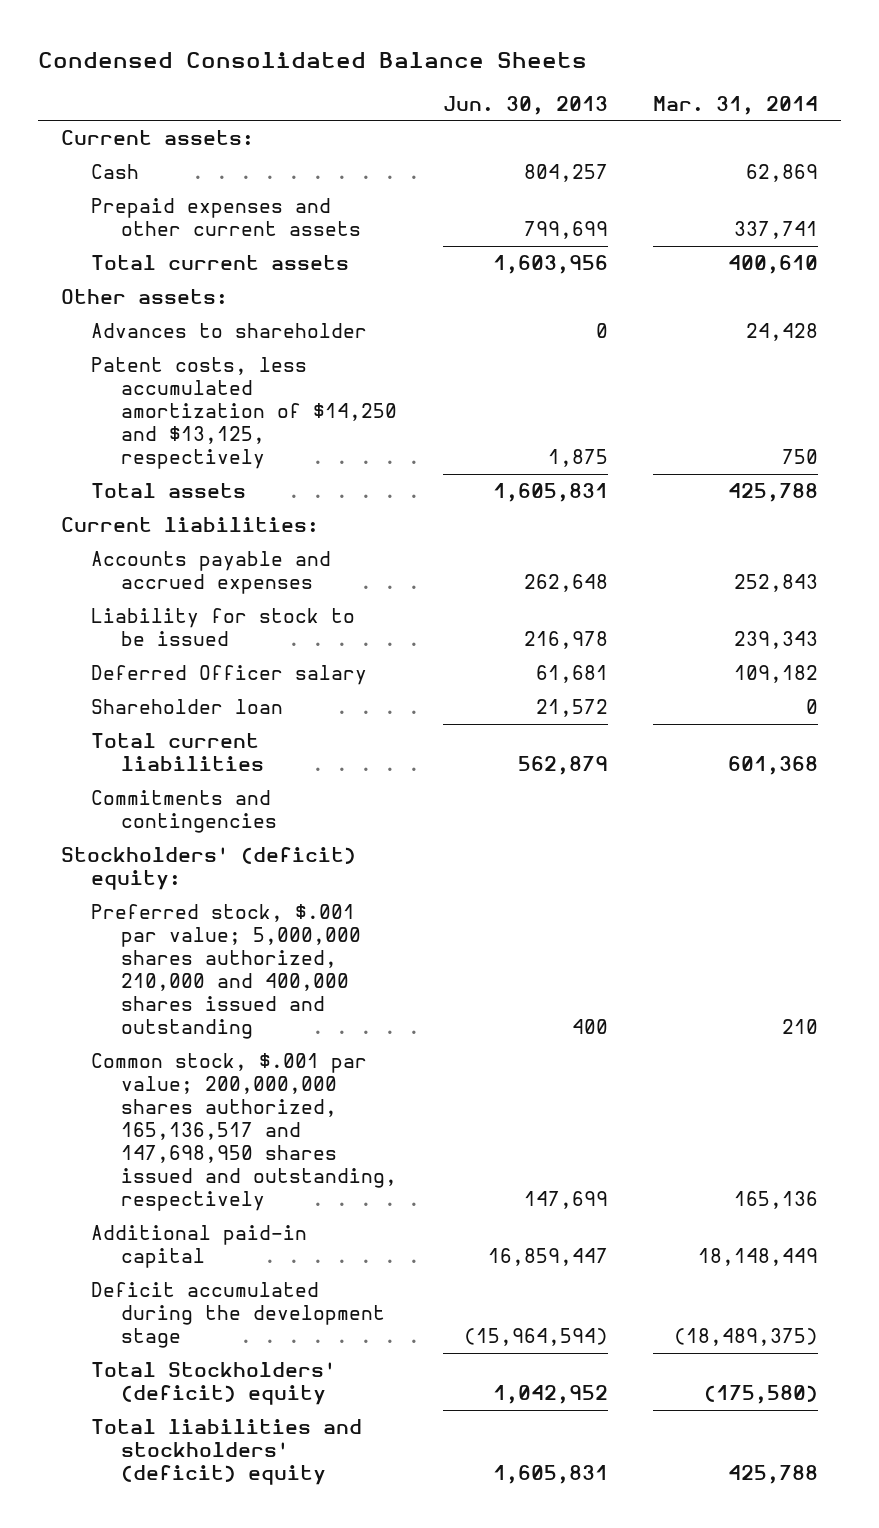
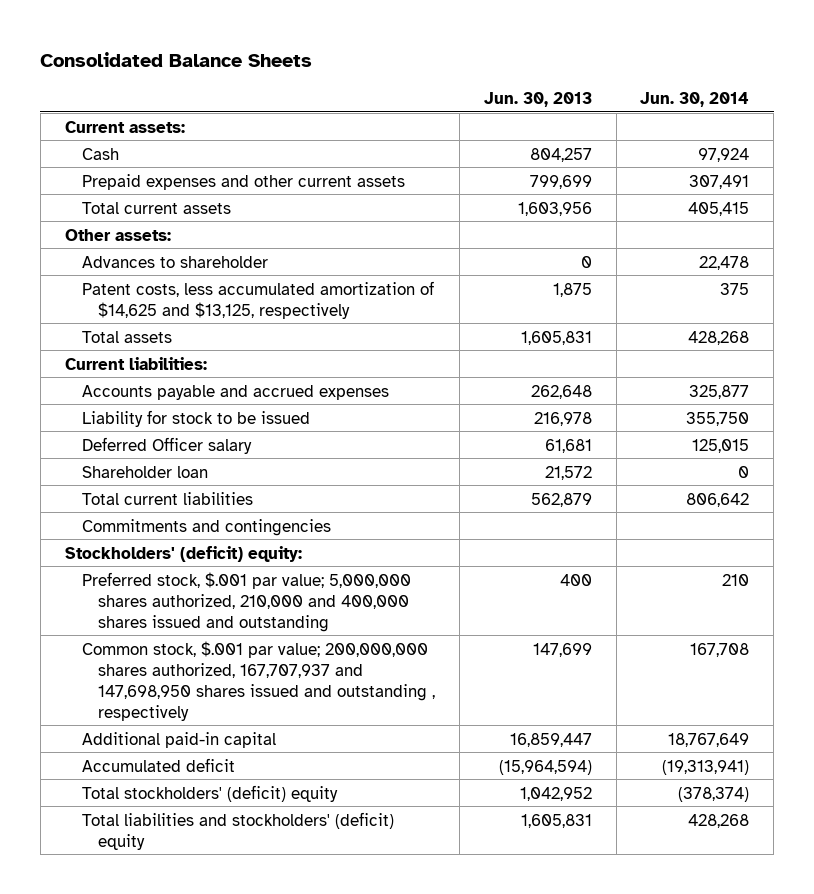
[38,51,588,68] Condensed Consolidated Balance Sheets -> [40,52,313,68] Consolidated Balance Sheets
[653,95,819,115] Mar. 31, 2014 -> none
none -> [640,91,750,107] Jun. 30, 2014
[91,357,397,470] Patent costs, less accumulated amortization of $14,250 and $13,125, respectively -> [81,280,434,319] Patent costs, less accumulated amortization of $14,625 and $13,125, respectively
[91,1053,397,1212] Common stock, $.001 par value; 200,000,000 shares authorized, 165,136,517 and 147,698,950 shares issued and outstanding, respectively -> [81,640,436,721] Common stock, $.001 par value; 200,000,000 shares authorized, 167,707,937 and 147,698,950 shares issued and outstanding , respectively
[91,1282,385,1349] Deficit accumulated during the development stage -> [81,757,235,772] Accumulated deficit
[91,1362,337,1406] Total Stockholders' (deficit) equity -> [81,784,338,802] Total stockholders' (deficit) equity

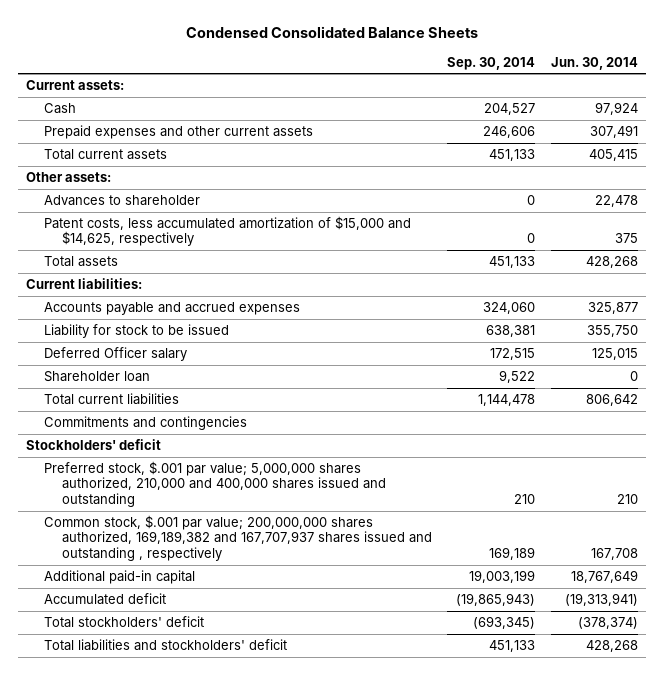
[40,52,313,68] Consolidated Balance Sheets -> [185,25,478,38] Condensed Consolidated Balance Sheets
[483,91,592,107] Jun. 30, 2013 -> none
none -> [447,56,536,70] Sep. 30, 2014
[81,280,434,319] Patent costs, less accumulated amortization of $14,625 and $13,125, respectively -> [43,216,411,247] Patent costs, less accumulated amortization of $15,000 and $14,625, respectively
[64,545,302,562] Stockholders' (deficit) equity: -> [25,439,161,451] Stockholders' deficit
[81,640,436,721] Common stock, $.001 par value; 200,000,000 shares authorized, 167,707,937 and 147,698,950 shares issued and outstanding , respectively -> [43,515,433,561] Common stock, $.001 par value; 200,000,000 shares authorized, 169,189,382 and 167,707,937 shares issued and outstanding , respectively
[81,784,338,802] Total stockholders' (deficit) equity -> [43,616,204,629] Total stockholders' deficit
[81,811,394,850] Total liabilities and stockholders' (deficit) equity -> [43,639,287,652] Total liabilities and stockholders' deficit

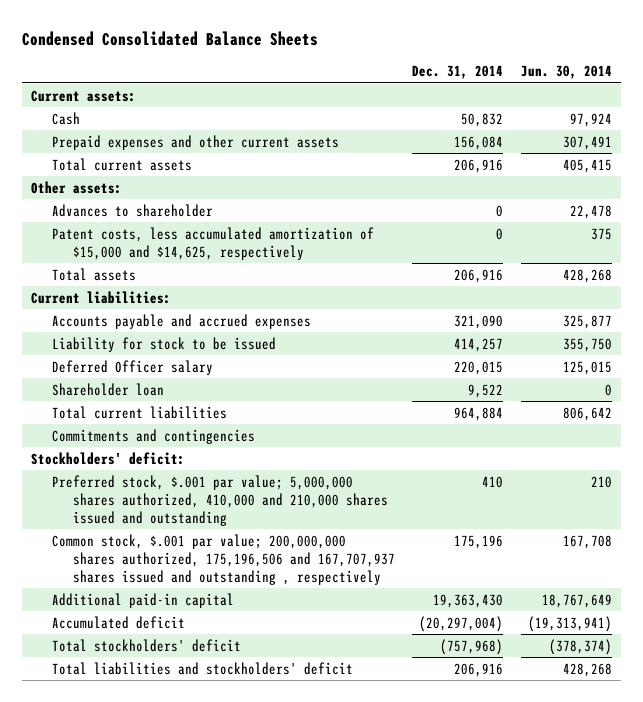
[447,56,536,70] Sep. 30, 2014 -> none
none -> [412,65,504,80] Dec. 31, 2014
[25,439,161,451] Stockholders' deficit -> [31,451,186,465] Stockholders' deficit:
[43,461,387,507] Preferred stock, $.001 par value; 5,000,000 shares authorized, 210,000 and 400,000 shares issued and outstanding -> [51,474,388,526] Preferred stock, $.001 par value; 5,000,000 shares authorized, 410,000 and 210,000 shares issued and outstanding
[43,515,433,561] Common stock, $.001 par value; 200,000,000 shares authorized, 169,189,382 and 167,707,937 shares issued and outstanding , respectively -> [51,533,395,585] Common stock, $.001 par value; 200,000,000 shares authorized, 175,196,506 and 167,707,937 shares issued and outstanding , respectively

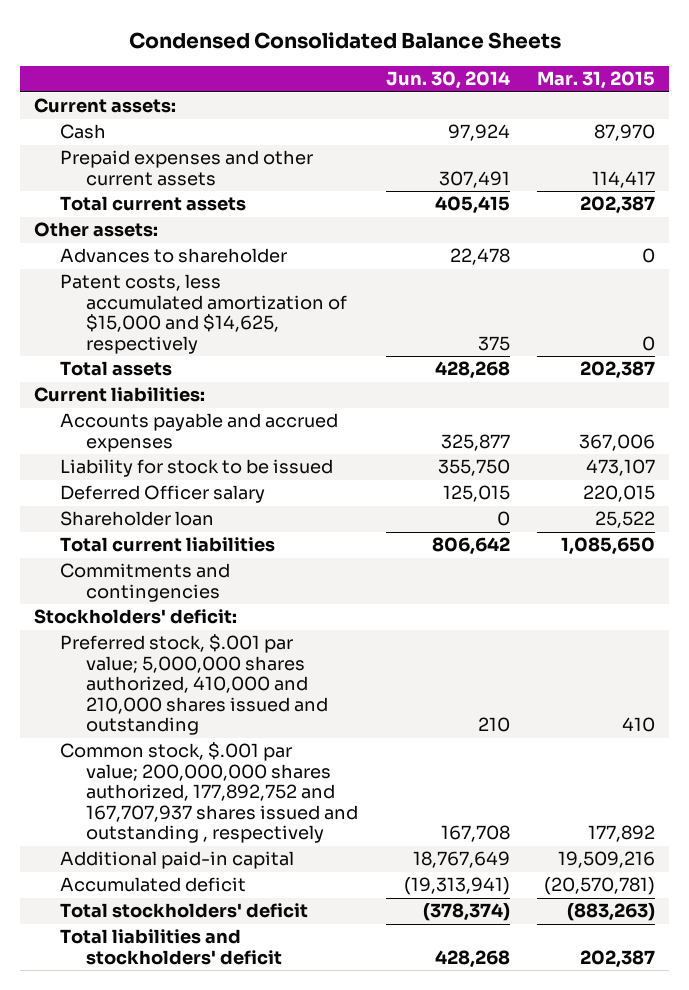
[412,65,504,80] Dec. 31, 2014 -> none
none -> [537,71,656,90] Mar. 31, 2015
[51,533,395,585] Common stock, $.001 par value; 200,000,000 shares authorized, 175,196,506 and 167,707,937 shares issued and outstanding , respectively -> [60,742,359,844] Common stock, $.001 par value; 200,000,000 shares authorized, 177,892,752 and 167,707,937 shares issued and outstanding , respectively

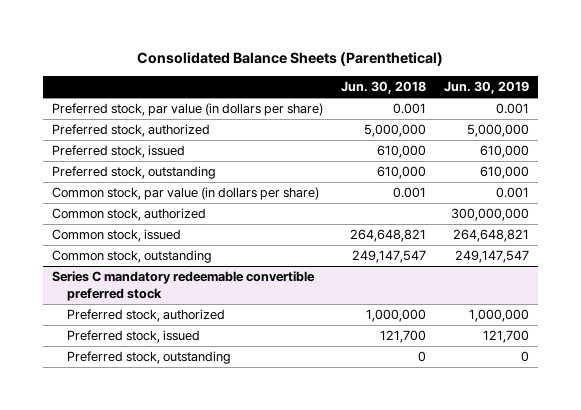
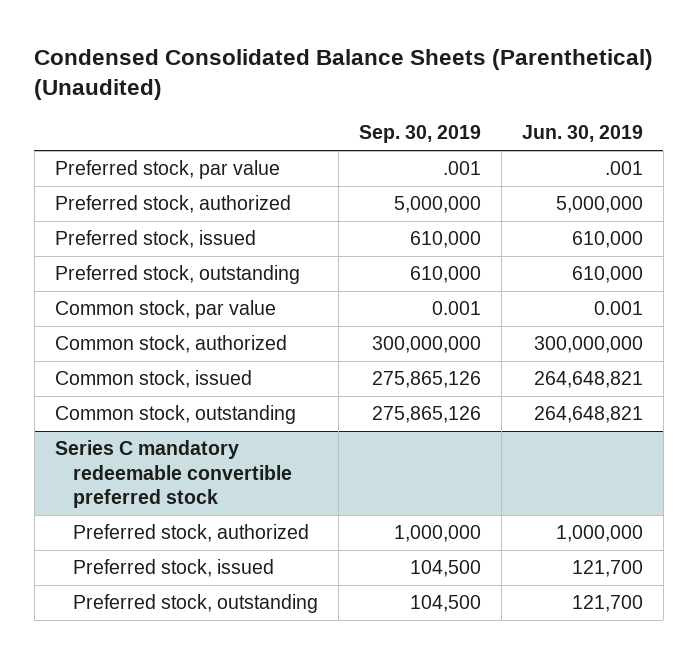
[137,52,444,67] Consolidated Balance Sheets (Parenthetical) -> [34,48,654,101] Condensed Consolidated Balance Sheets (Parenthetical) (Unaudited)
[340,81,426,95] Jun. 30, 2018 -> none
none -> [358,125,481,144] Sep. 30, 2019
[52,103,324,117] Preferred stock, par value (in dollars per share) -> [54,160,280,180] Preferred stock, par value
[495,103,529,115] 0.001 -> [604,161,643,176] .001
[52,187,320,201] Common stock, par value (in dollars per share) -> [54,300,276,320] Common stock, par value
[454,250,529,264] 249,147,547 -> [533,406,643,424] 264,648,821
[520,351,529,363] 0 -> [571,595,643,613] 121,700

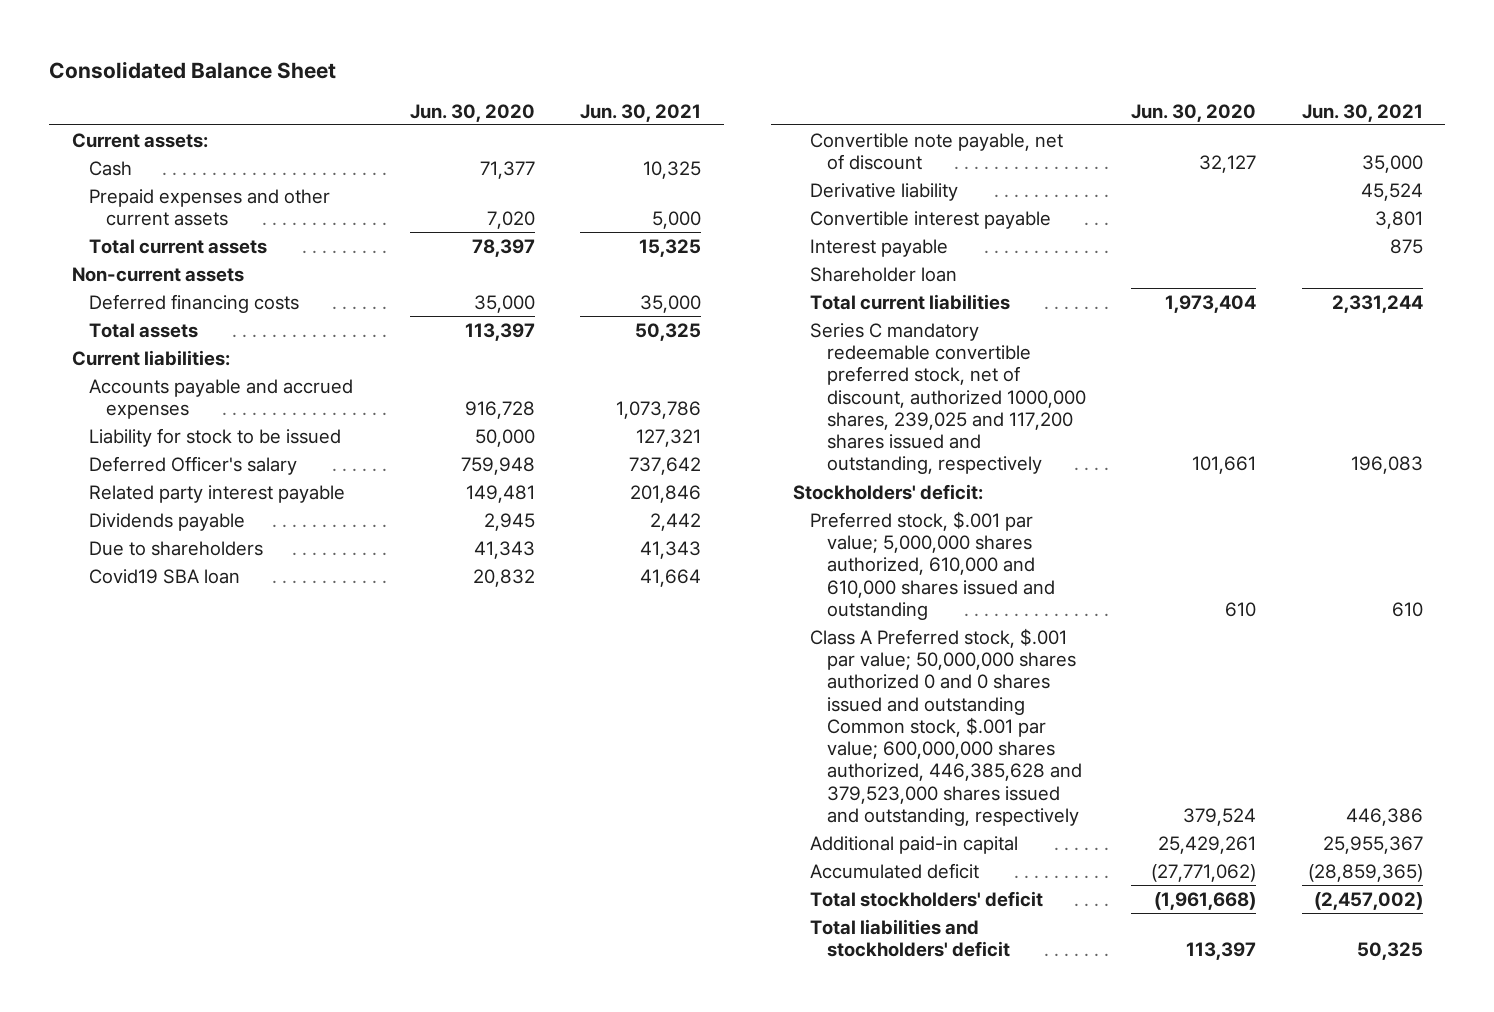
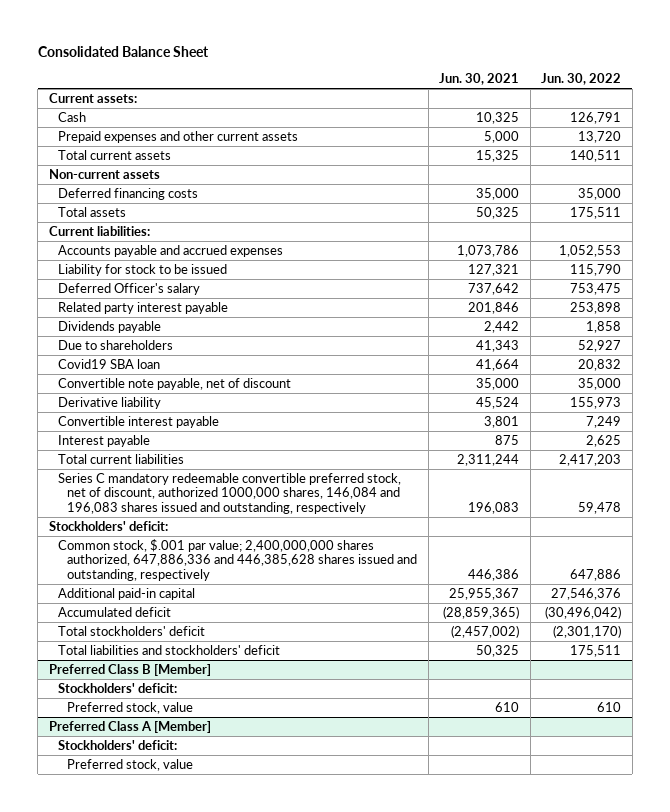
[409,103,535,122] Jun. 30, 2020 -> none
none -> [541,73,622,86] Jun. 30, 2022
[810,266,958,282] Shareholder loan -> none
[1331,294,1423,313] 2,331,244 -> [457,453,520,466] 2,311,244
[810,322,1087,475] Series C mandatory redeemable convertible preferred stock, net of discount, authorized 1000,000 shares, 239,025 and 117,200 shares issued and outstanding, respectively -> [58,472,402,514] Series C mandatory redeemable convertible preferred stock, net of discount, authorized 1000,000 shares, 146,084 and 196,083 shares issued and outstanding, respectively
[810,510,1056,620] Preferred stock, $.001 par value; 5,000,000 shares authorized, 610,000 and 610,000 shares issued and outstanding -> none
[810,627,1083,826] Class A Preferred stock, $.001 par value; 50,000,000 shares authorized 0 and 0 shares issued and outstanding Common stock, $.001 par value; 600,000,000 shares authorized, 446,385,628 and 379,523,000 shares issued and outstanding, respectively -> [58,538,418,581] Common stock, $.001 par value; 2,400,000,000 shares authorized, 647,886,336 and 446,385,628 shares issued and outstanding, respectively
none -> [48,663,211,676] Preferred Class B [Member]
none -> [58,682,178,693] Stockholders' deficit:
none -> [67,701,194,714] Preferred stock, value
none -> [48,720,211,733] Preferred Class A [Member]
none -> [58,739,178,750] Stockholders' deficit:
none -> [67,758,194,771] Preferred stock, value

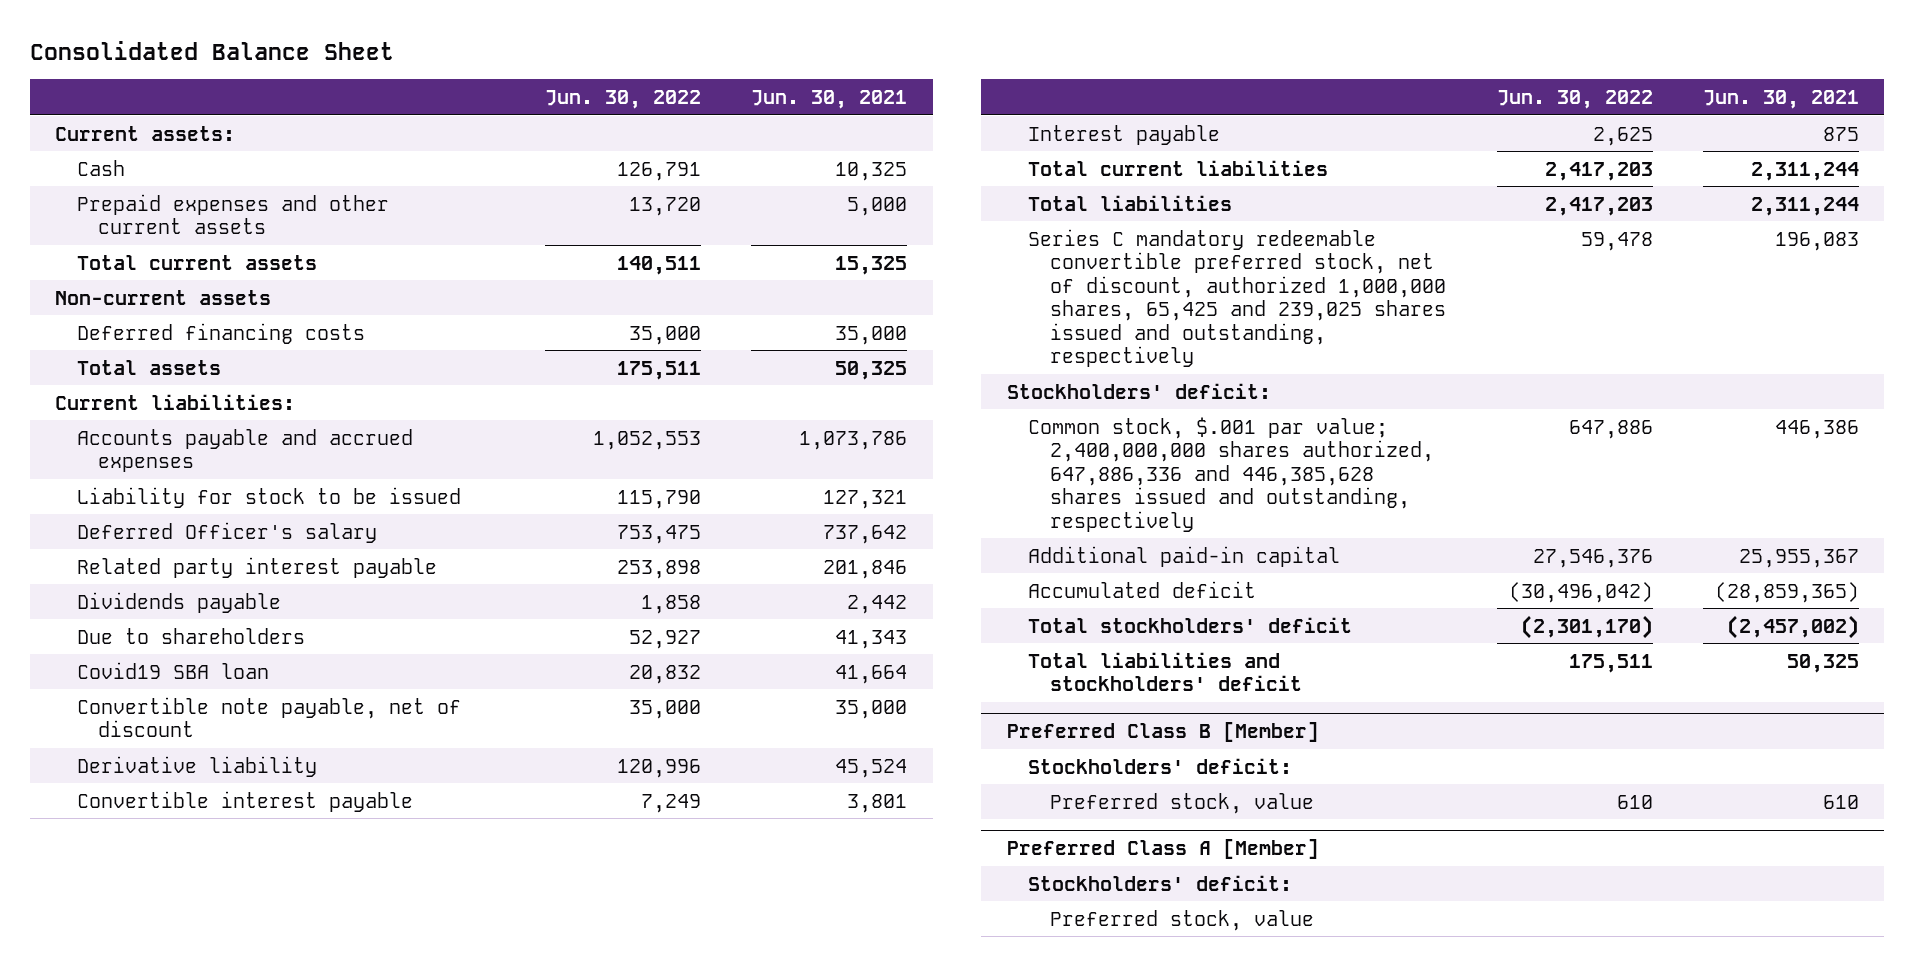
[570,396,622,409] 155,973 -> [616,758,701,778] 120,996
none -> [1028,194,1233,211] Total liabilities
[58,472,402,514] Series C mandatory redeemable convertible preferred stock, net of discount, authorized 1000,000 shares, 146,084 and 196,083 shares issued and outstanding, respectively -> [1028,228,1447,368] Series C mandatory redeemable convertible preferred stock, net of discount, authorized 1,000,000 shares, 65,425 and 239,025 shares issued and outstanding, respectively

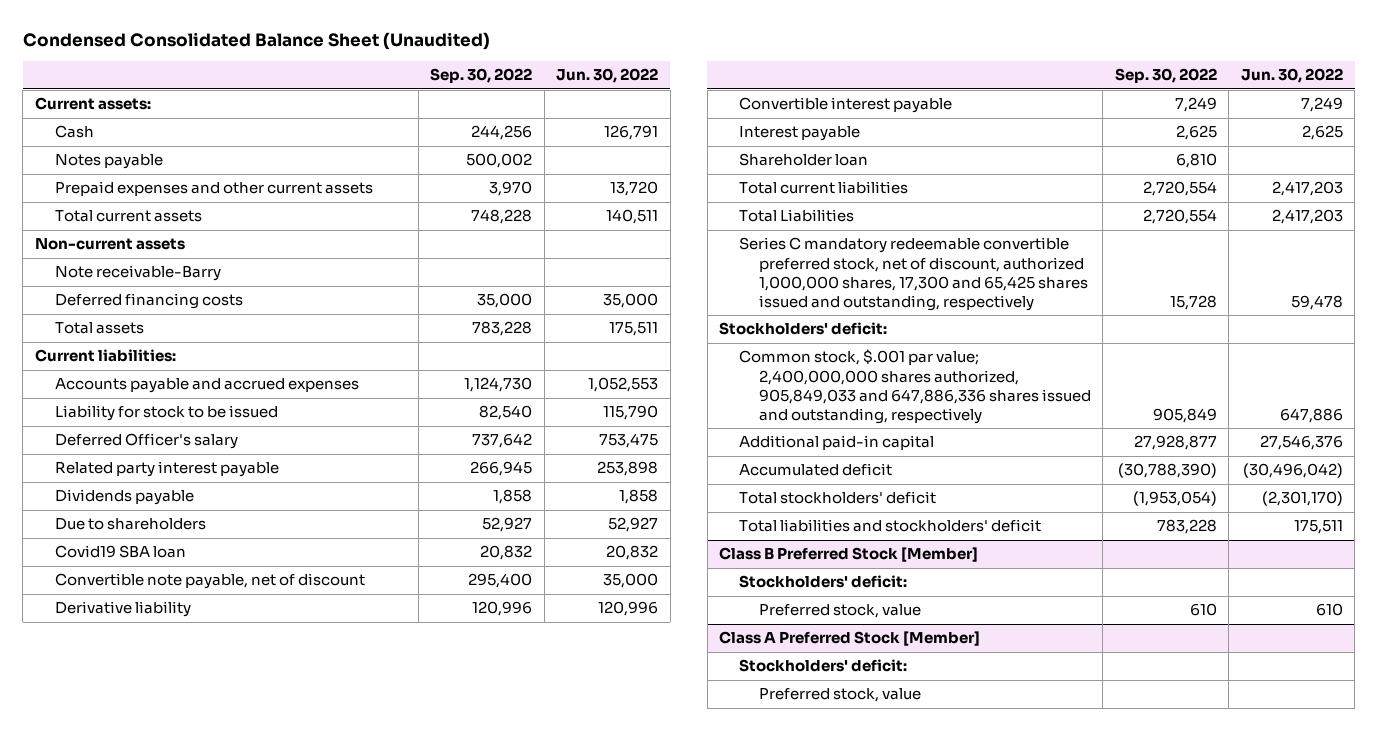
[29,40,394,60] Consolidated Balance Sheet -> [22,31,490,50] Condensed Consolidated Balance Sheet (Unaudited)
[751,89,908,109] Jun. 30, 2021 -> none
none -> [430,68,533,84] Sep. 30, 2022
none -> [54,154,163,170] Notes payable
none -> [54,265,221,282] Note receivable-Barry
none -> [739,153,869,167] Shareholder loan
[1028,194,1233,211] Total liabilities -> [739,209,855,223] Total Liabilities
[1028,228,1447,368] Series C mandatory redeemable convertible preferred stock, net of discount, authorized 1,000,000 shares, 65,425 and 239,025 shares issued and outstanding, respectively -> [739,237,1088,312] Series C mandatory redeemable convertible preferred stock, net of discount, authorized 1,000,000 shares, 17,300 and 65,425 shares issued and outstanding, respectively
[1028,416,1435,532] Common stock, $.001 par value; 2,400,000,000 shares authorized, 647,886,336 and 446,385,628 shares issued and outstanding, respectively -> [739,349,1091,425] Common stock, $.001 par value; 2,400,000,000 shares authorized, 905,849,033 and 647,886,336 shares issued and outstanding, respectively
[1006,722,1319,743] Preferred Class B [Member] -> [719,547,979,563] Class B Preferred Stock [Member]
[1006,839,1319,860] Preferred Class A [Member] -> [719,631,981,647] Class A Preferred Stock [Member]

